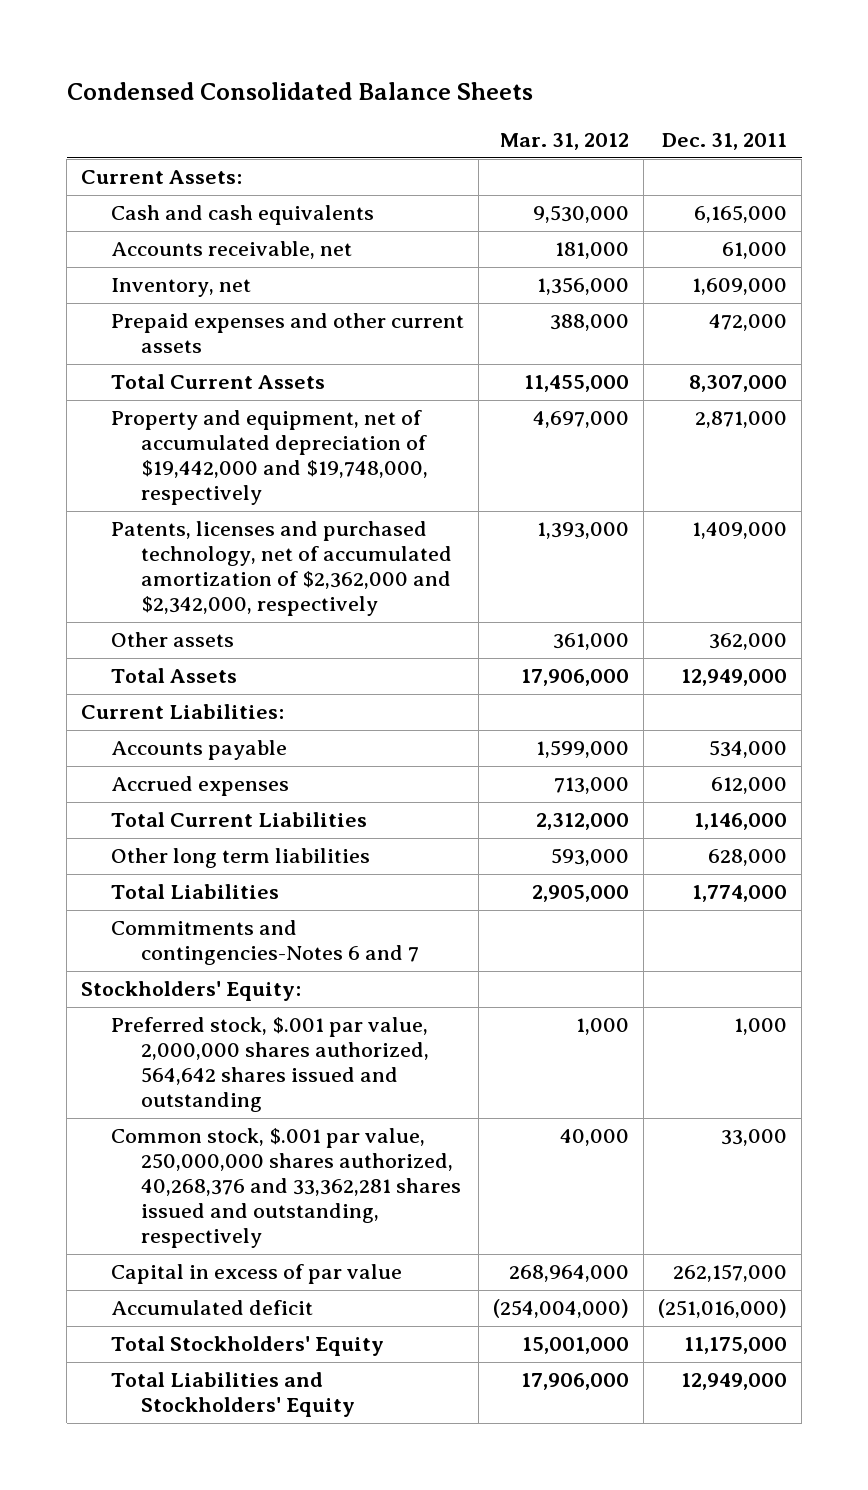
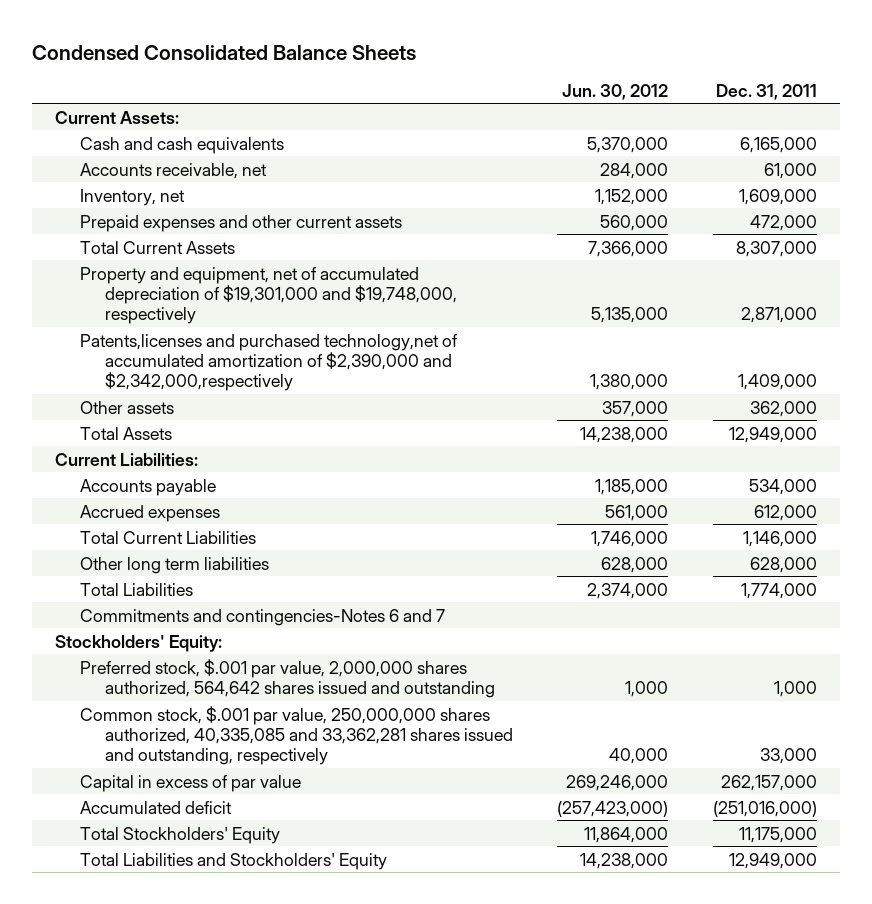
[500,132,630,150] Mar. 31, 2012 -> none
none -> [562,83,669,100] Jun. 30, 2012
[111,410,429,506] Property and equipment, net of accumulated depreciation of $19,442,000 and $19,748,000, respectively -> [79,266,457,325] Property and equipment, net of accumulated depreciation of $19,301,000 and $19,748,000, respectively
[111,521,453,617] Patents, licenses and purchased technology, net of accumulated amortization of $2,362,000 and $2,342,000, respectively -> [79,333,458,392] Patents,licenses and purchased technology,net of accumulated amortization of $2,390,000 and $2,342,000,respectively
[111,1128,462,1249] Common stock, $.001 par value, 250,000,000 shares authorized, 40,268,376 and 33,362,281 shares issued and outstanding, respectively -> [79,705,513,766] Common stock, $.001 par value, 250,000,000 shares authorized, 40,335,085 and 33,362,281 shares issued and outstanding, respectively

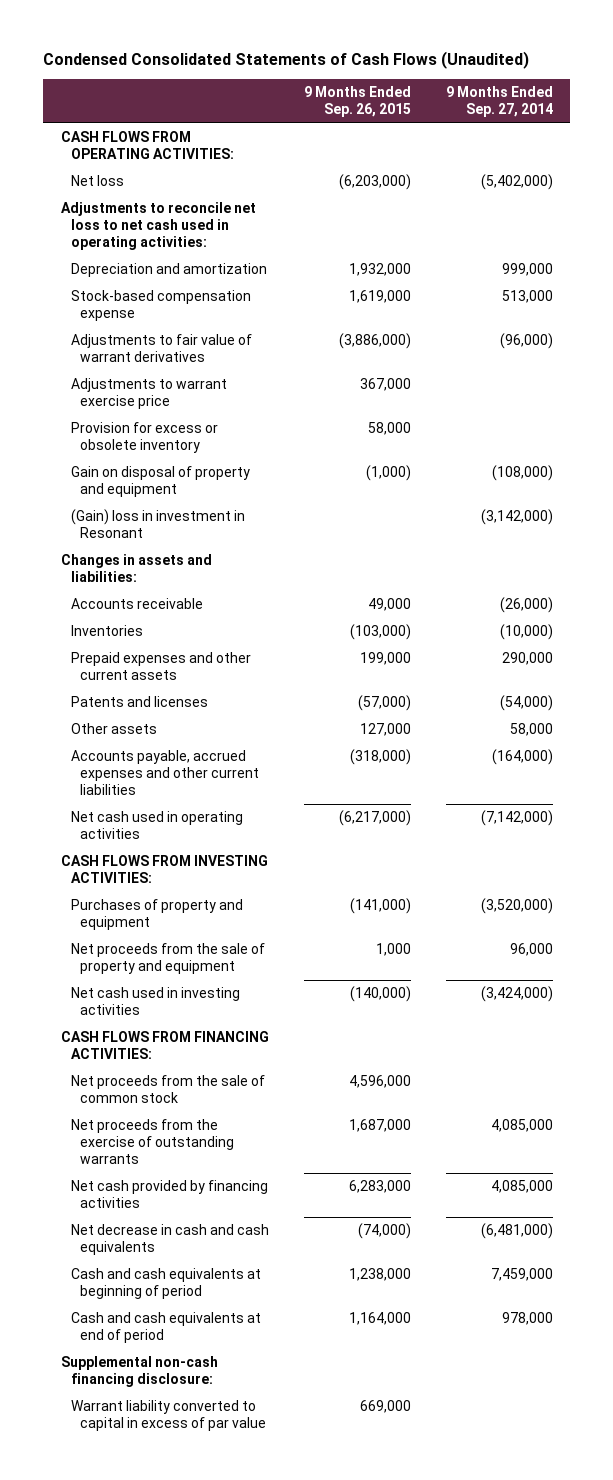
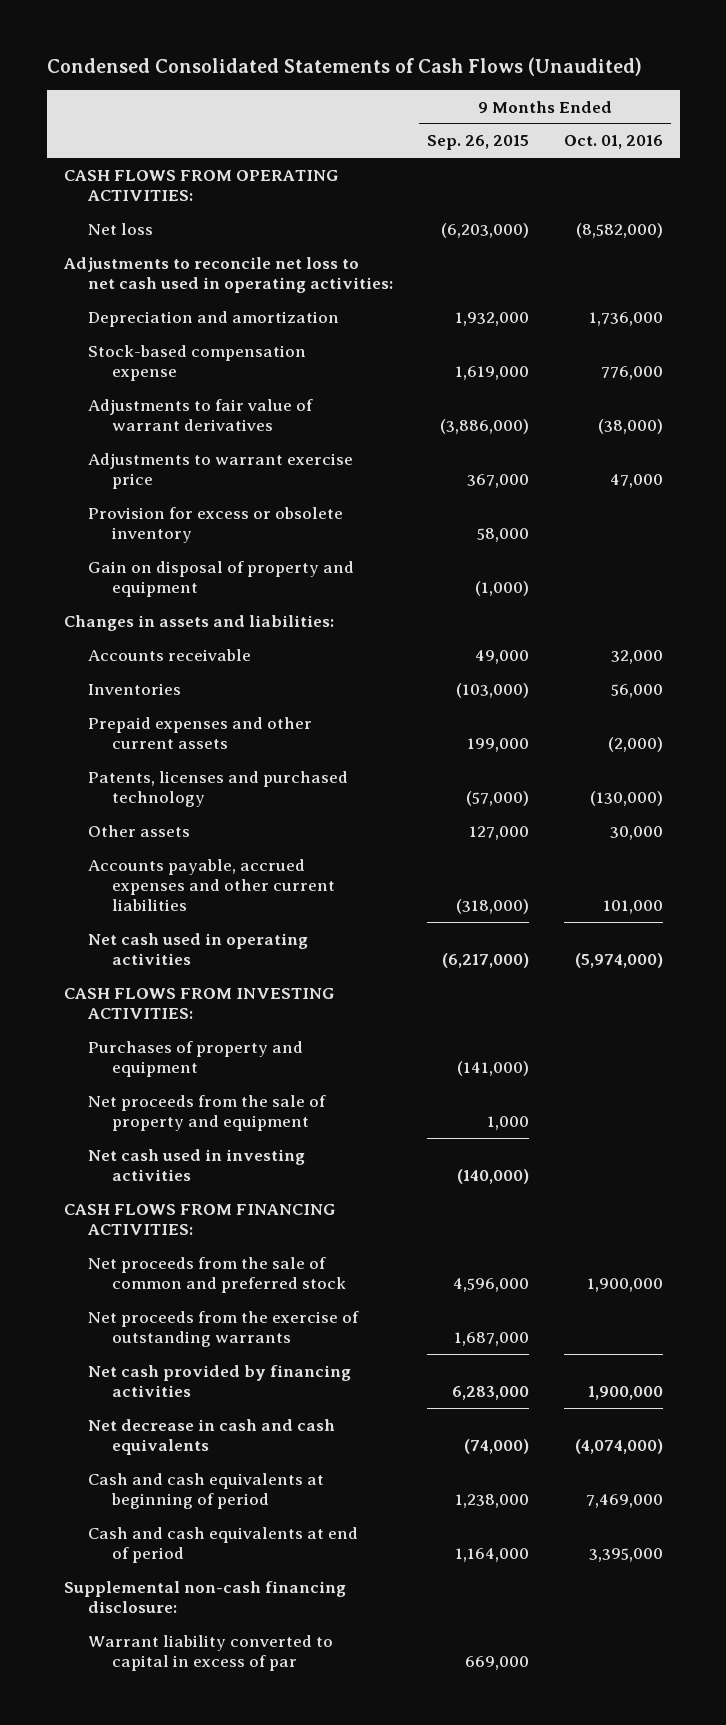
[445,86,553,118] 9 Months Ended Sep. 27, 2014 -> none
none -> [563,135,663,150] Oct. 01, 2016
[70,509,245,539] (Gain) loss in investment in Resonant -> none
[70,696,208,708] Patents and licenses -> [87,770,348,808] Patents, licenses and purchased technology
[70,1075,265,1104] Net proceeds from the sale of common stock -> [87,1256,346,1294] Net proceeds from the sale of common and preferred stock
[70,1400,267,1432] Warrant liability converted to capital in excess of par value -> [87,1634,333,1672] Warrant liability converted to capital in excess of par

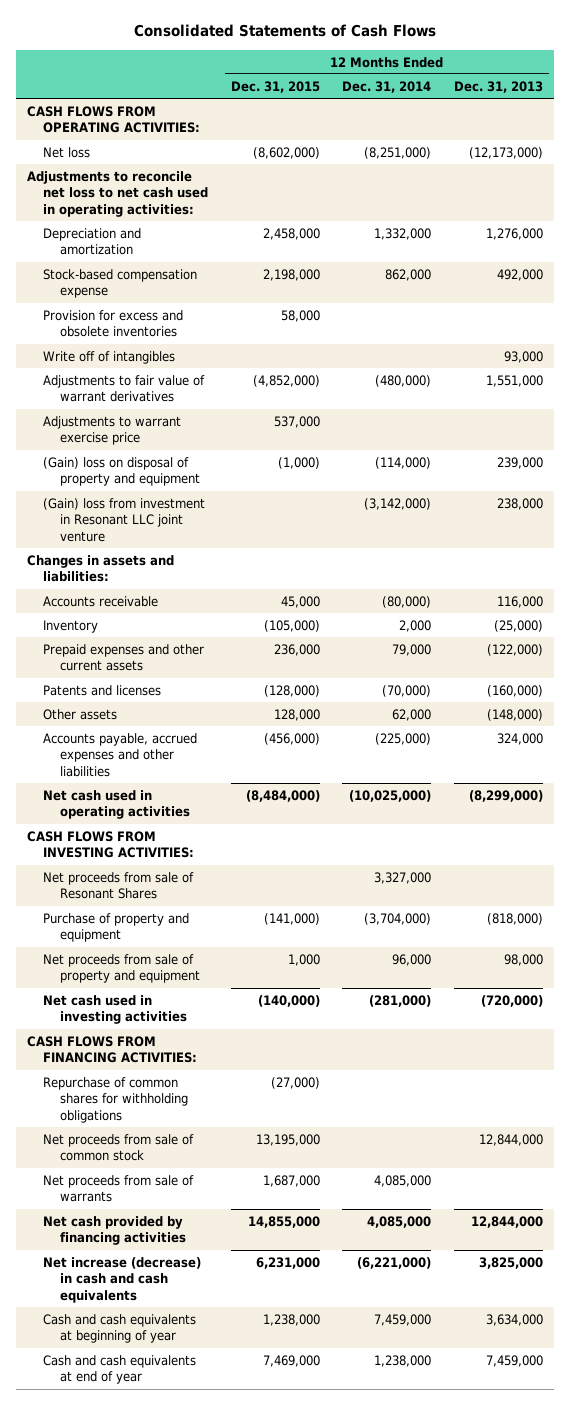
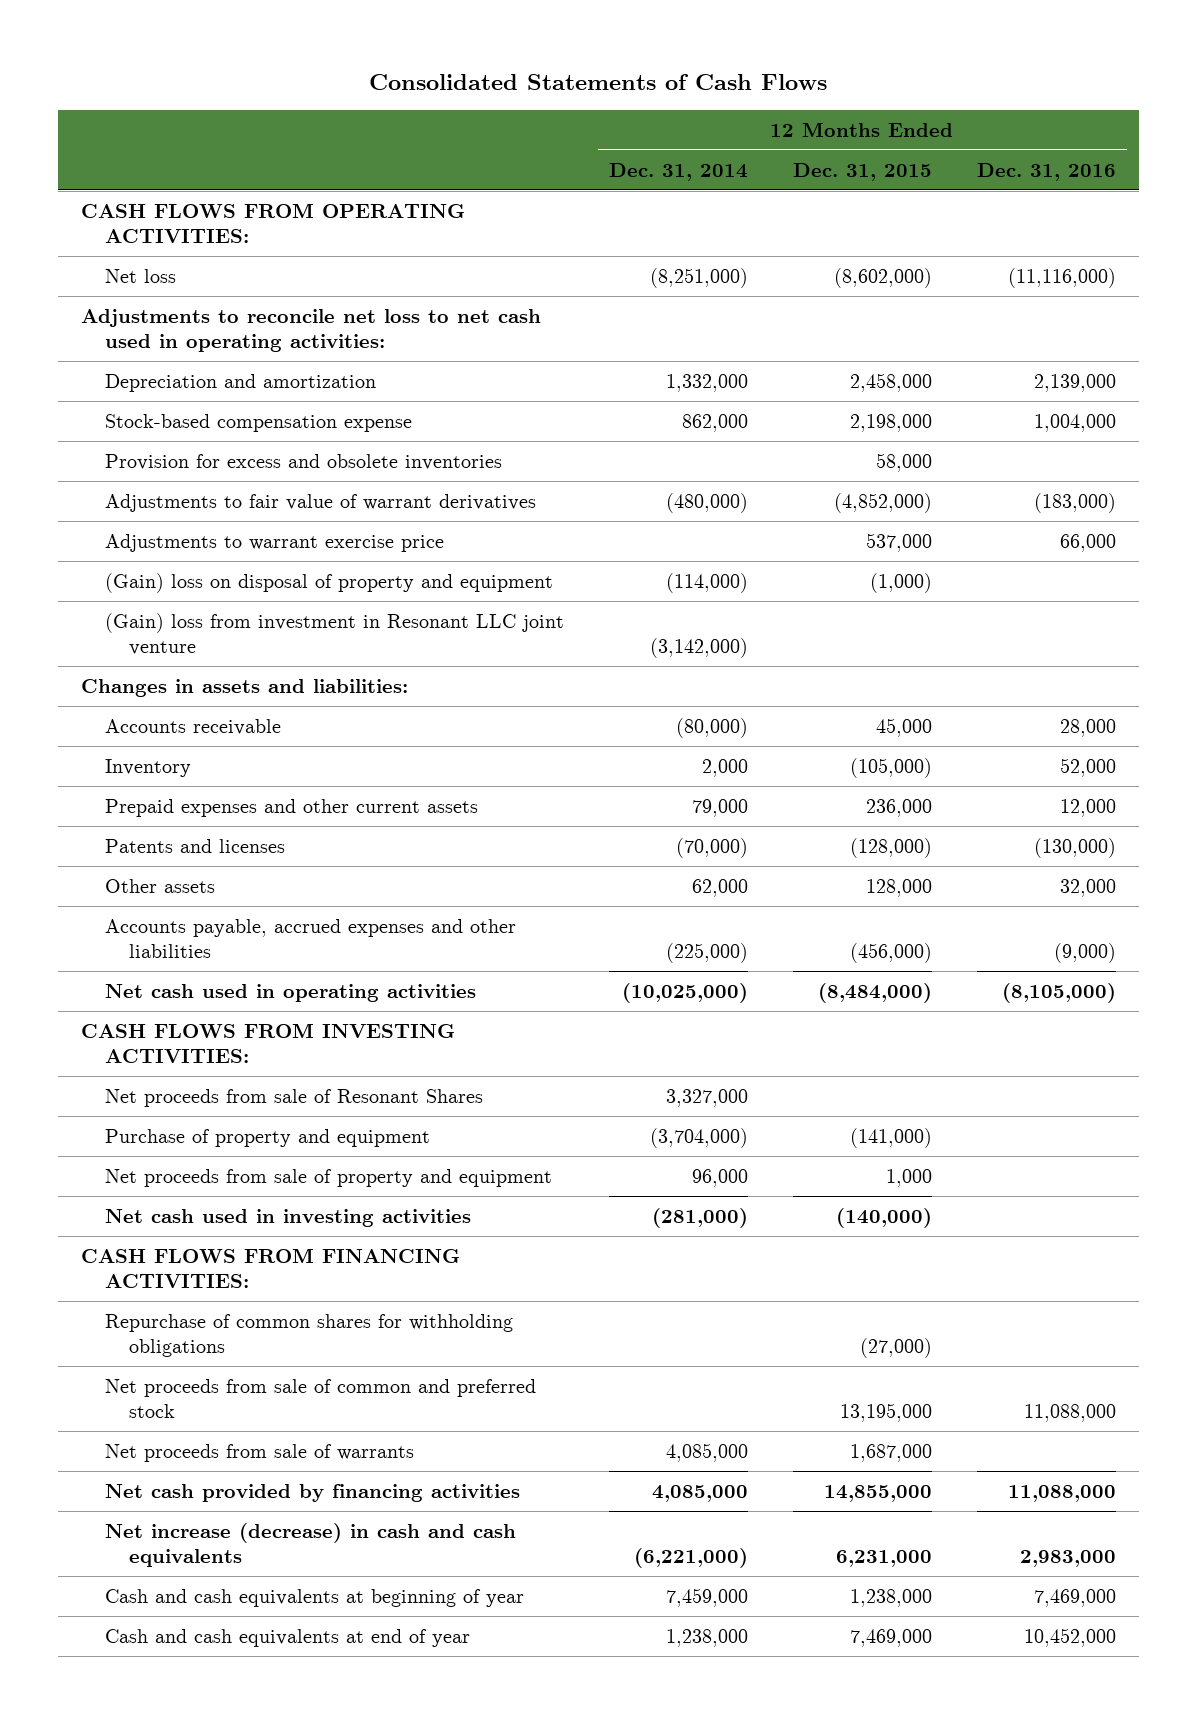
[453,80,543,93] Dec. 31, 2013 -> none
none -> [977,162,1117,181] Dec. 31, 2016
[43,351,176,365] Write off of intangibles -> none
[43,1134,195,1162] Net proceeds from sale of common stock -> [104,1378,536,1418] Net proceeds from sale of common and preferred stock

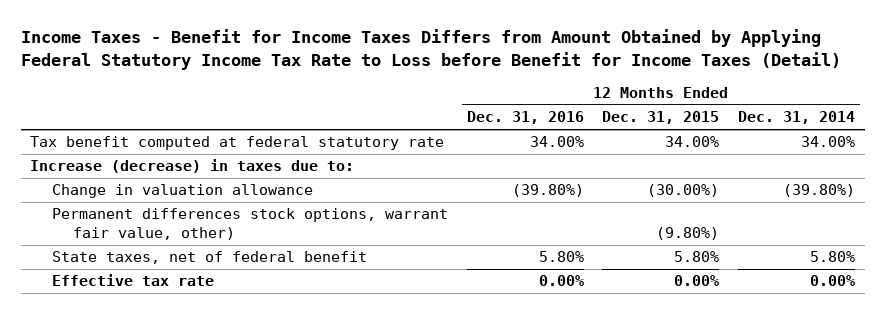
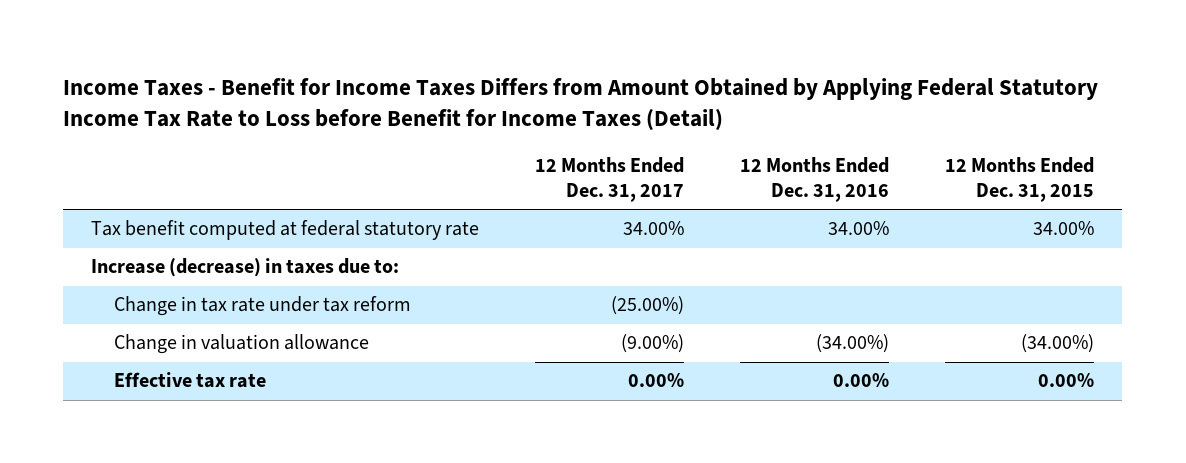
[738,111,856,125] Dec. 31, 2014 -> none
none -> [535,156,685,203] 12 Months Ended Dec. 31, 2017
[51,208,448,240] Permanent differences stock options, warrant fair value, other) -> none
[51,251,367,265] State taxes, net of federal benefit -> none
none -> [113,296,411,317] Change in tax rate under tax reform
[511,184,584,198] (39.80%) -> [816,334,890,354] (34.00%)
[647,184,720,198] (30.00%) -> [1021,334,1095,354] (34.00%)

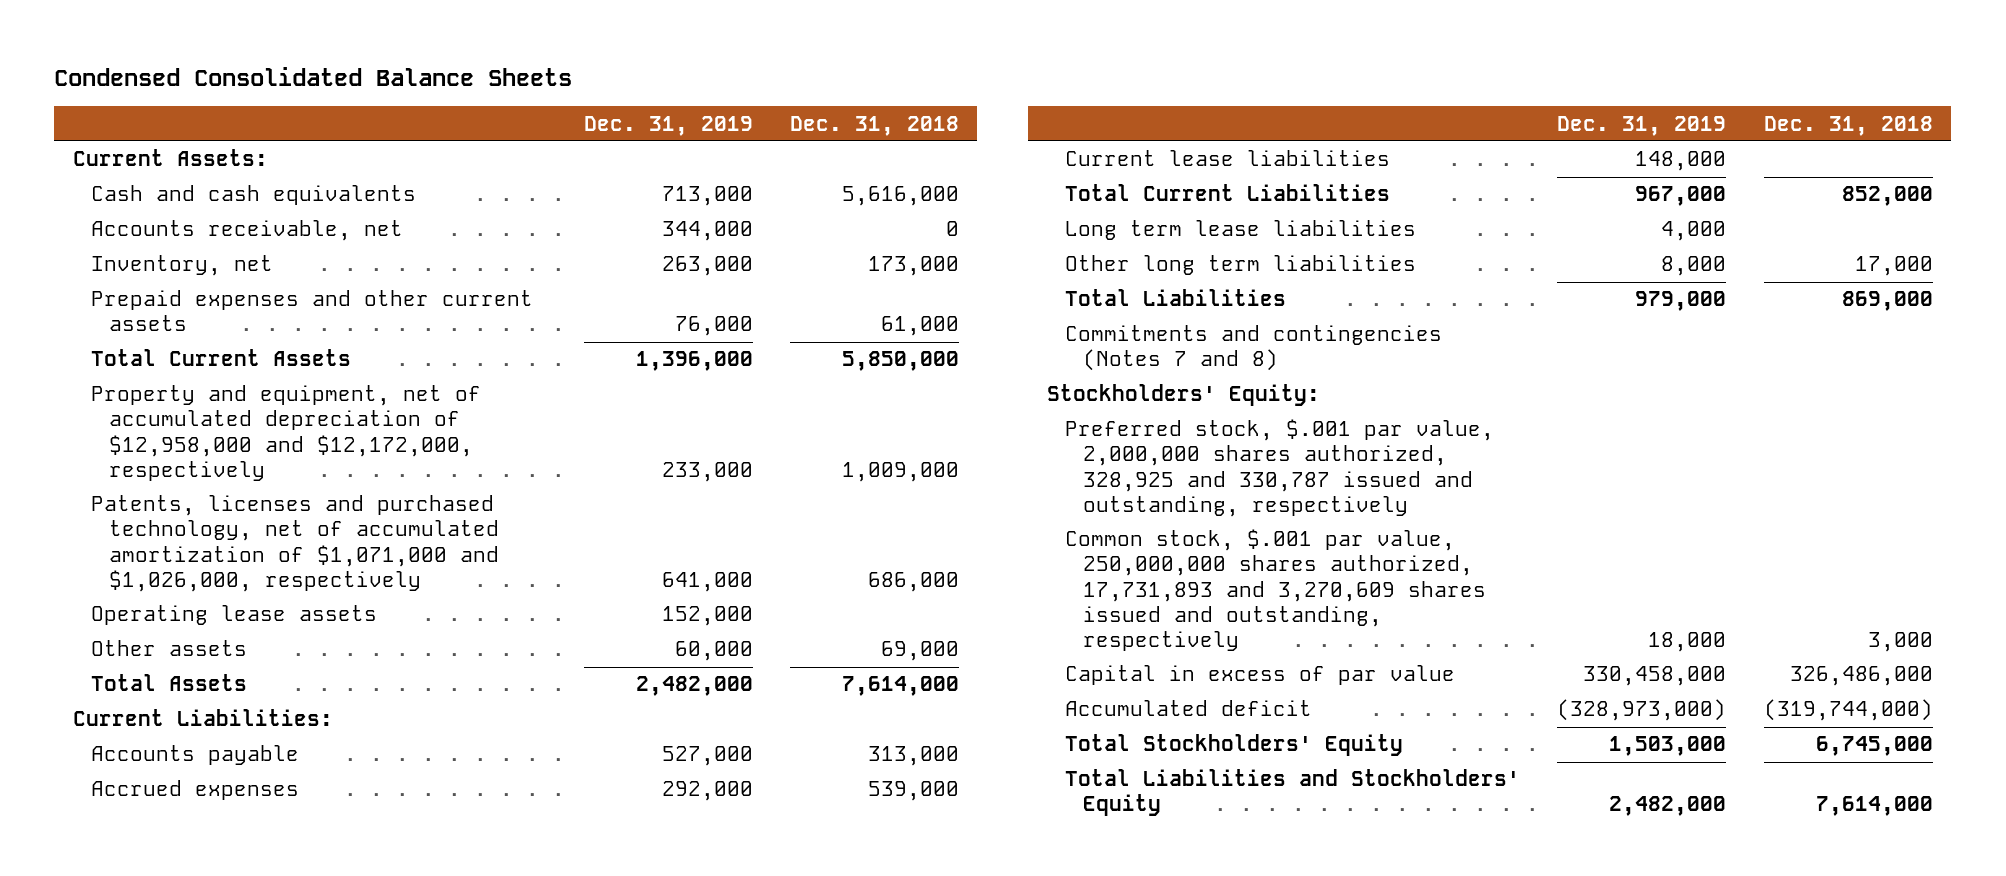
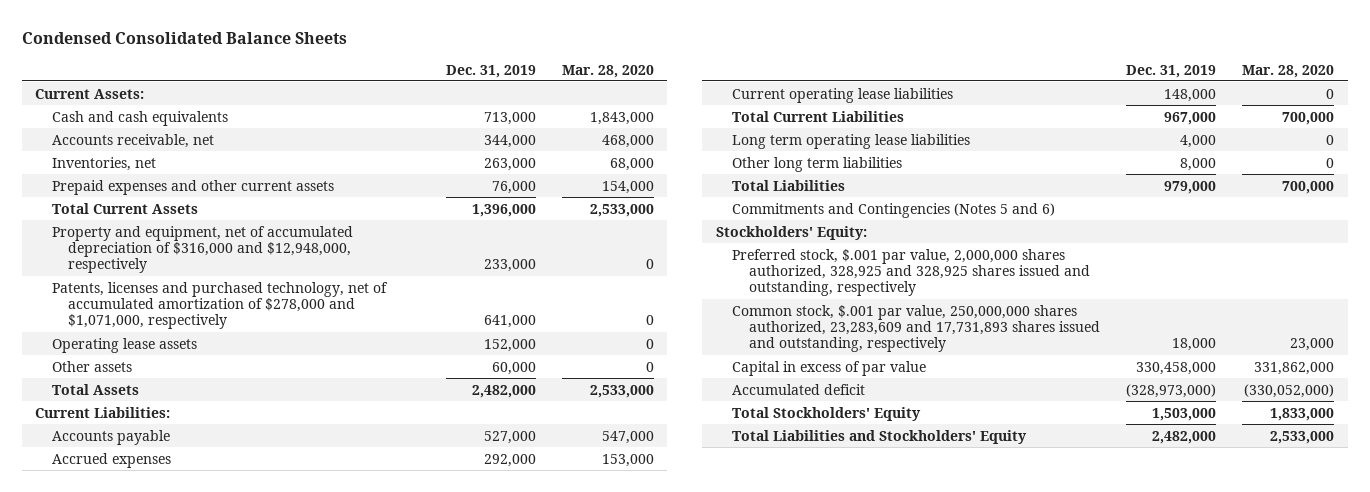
[789,115,959,136] Dec. 31, 2018 -> none
none -> [561,64,654,78] Mar. 28, 2020
[91,255,274,277] Inventory, net -> [51,156,156,171] Inventories, net
[91,385,482,481] Property and equipment, net of accumulated depreciation of $12,958,000 and $12,172,000, respectively -> [51,225,353,274] Property and equipment, net of accumulated depreciation of $316,000 and $12,948,000, respectively
[91,495,500,592] Patents, licenses and purchased technology, net of accumulated amortization of $1,071,000 and $1,026,000, respectively -> [51,281,388,330] Patents, licenses and purchased technology, net of accumulated amortization of $278,000 and $1,071,000, respectively
[1065,150,1391,167] Current lease liabilities -> [732,87,954,103] Current operating lease liabilities
[1065,220,1417,241] Long term lease liabilities -> [732,133,971,149] Long term operating lease liabilities
[1065,325,1443,372] Commitments and contingencies (Notes 7 and 8) -> [732,202,1056,218] Commitments and Contingencies (Notes 5 and 6)
[1065,419,1495,517] Preferred stock, $.001 par value, 2,000,000 shares authorized, 328,925 and 330,787 issued and outstanding, respectively -> [732,248,1090,297] Preferred stock, $.001 par value, 2,000,000 shares authorized, 328,925 and 328,925 shares issued and outstanding, respectively
[1065,529,1487,651] Common stock, $.001 par value, 250,000,000 shares authorized, 17,731,893 and 3,270,609 shares issued and outstanding, respectively -> [732,304,1100,353] Common stock, $.001 par value, 250,000,000 shares authorized, 23,283,609 and 17,731,893 shares issued and outstanding, respectively

